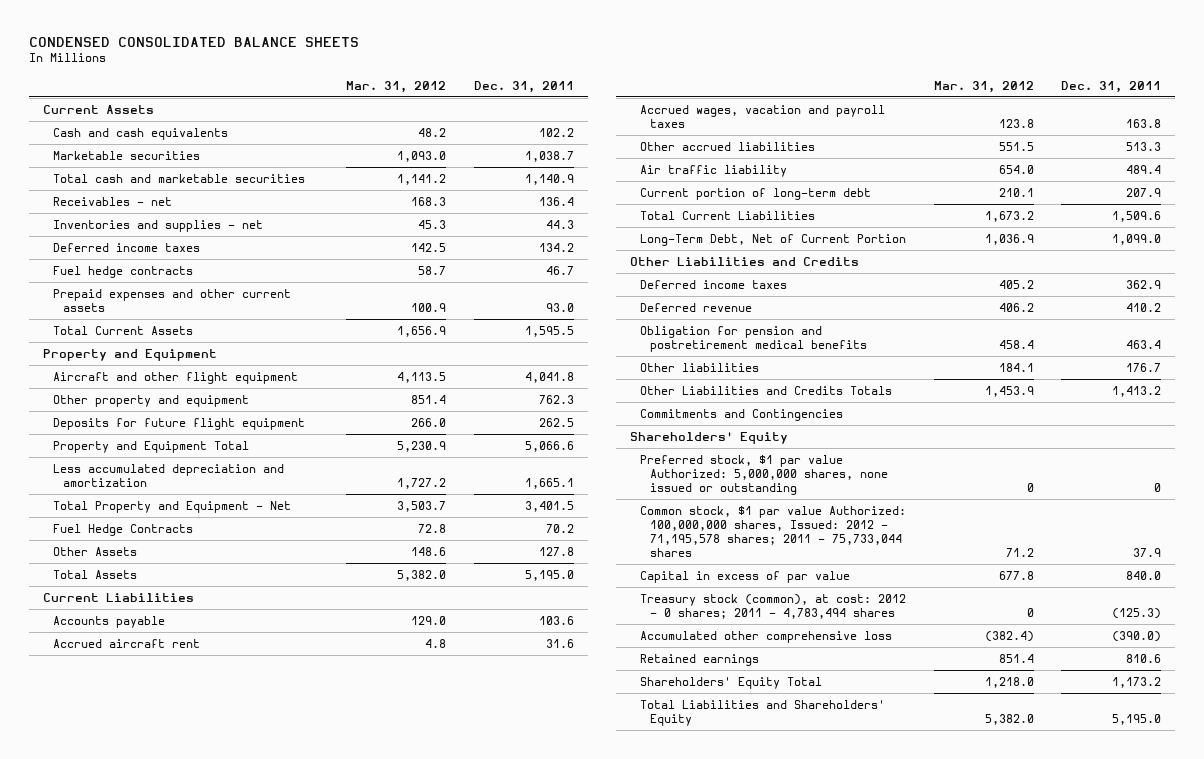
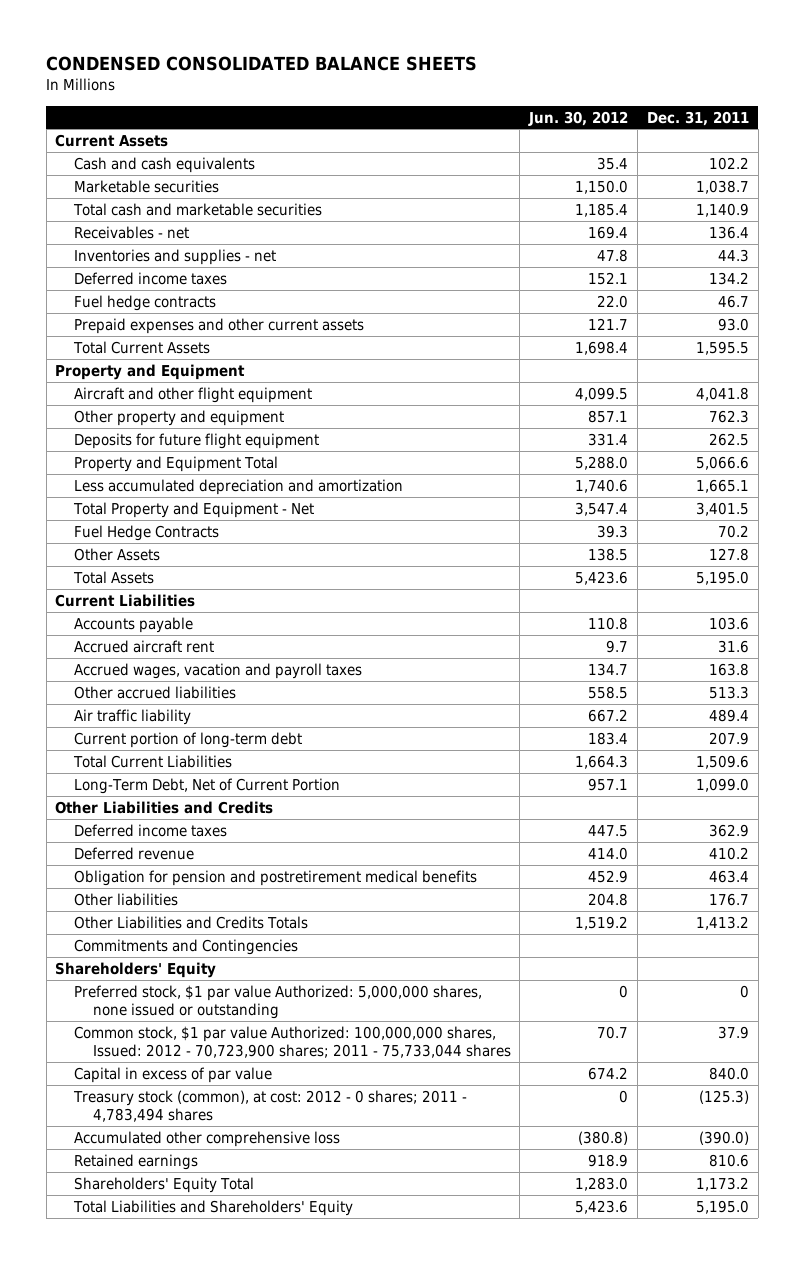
[346,80,447,93] Mar. 31, 2012 -> none
none -> [528,110,629,126] Jun. 30, 2012
[639,505,906,558] Common stock, $1 par value Authorized: 100,000,000 shares, Issued: 2012 - 71,195,578 shares; 2011 - 75,733,044 shares -> [73,1026,511,1058] Common stock, $1 par value Authorized: 100,000,000 shares, Issued: 2012 - 70,723,900 shares; 2011 - 75,733,044 shares

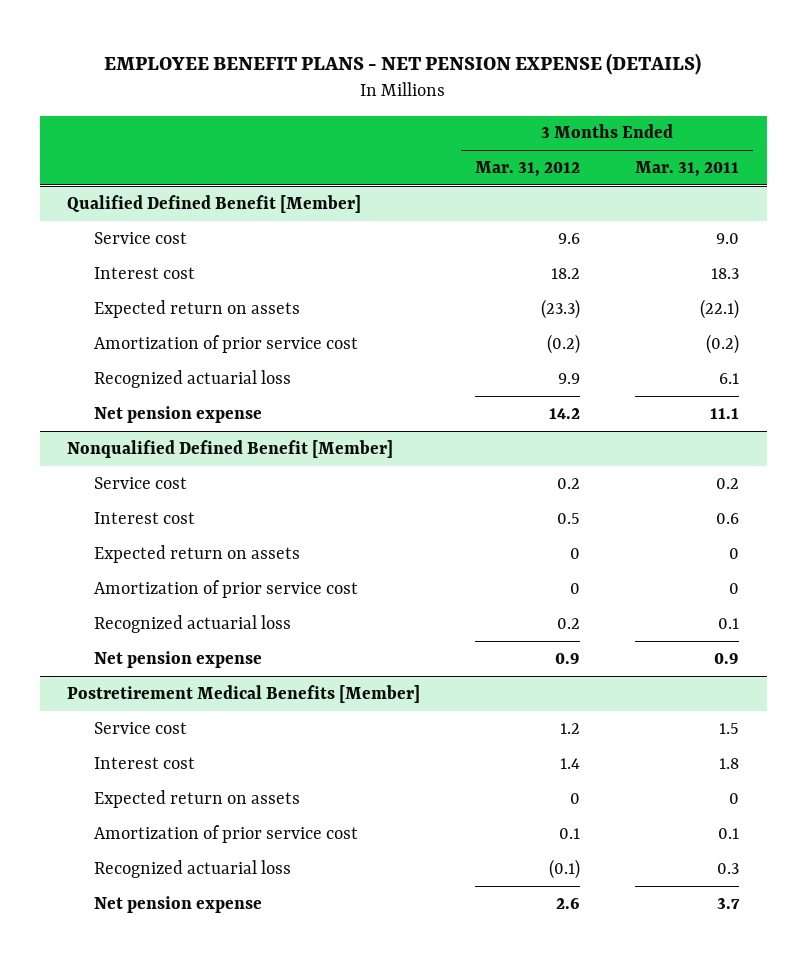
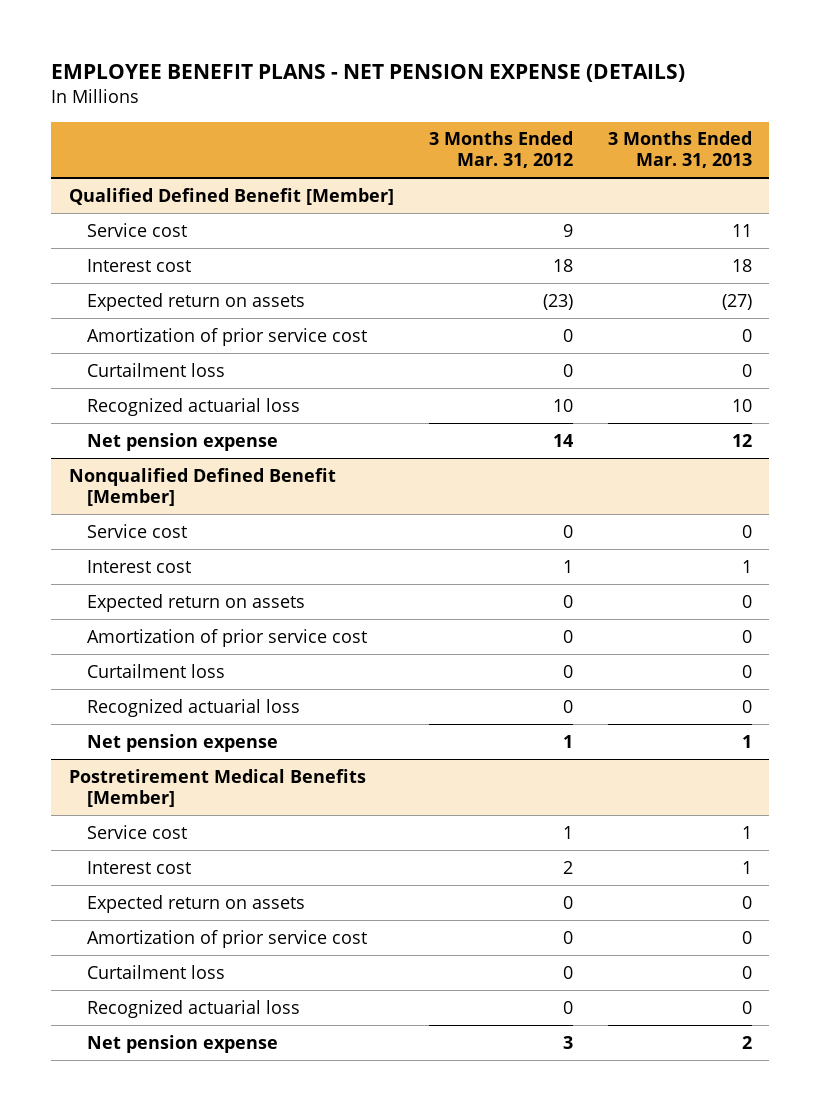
[635,161,740,178] Mar. 31, 2011 -> none
none -> [607,131,752,169] 3 Months Ended Mar. 31, 2013
[558,232,581,244] 9.6 -> [562,223,573,237] 9
[551,267,581,279] 18.2 -> [552,258,573,272] 18
[541,298,581,319] (23.3) -> [542,293,573,310] (23)
[547,333,581,354] (0.2) -> [562,328,573,342] 0
none -> [87,362,226,377] Curtailment loss
[558,372,581,384] 9.9 -> [552,398,573,412] 10
[549,407,581,419] 14.2 -> [552,433,573,447] 14
[557,477,581,489] 0.2 -> [562,524,573,538] 0
[557,512,581,524] 0.5 -> [562,559,573,573] 1
none -> [87,663,226,678] Curtailment loss
[557,617,581,629] 0.2 -> [562,699,573,713] 0
[555,652,581,664] 0.9 -> [562,734,573,748] 1
[560,722,581,734] 1.2 -> [562,825,573,839] 1
[560,757,581,769] 1.4 -> [562,860,573,874] 2
[559,827,581,839] 0.1 -> [562,930,573,944] 0
none -> [87,964,226,979] Curtailment loss
[549,858,581,879] (0.1) -> [562,1000,573,1014] 0
[556,897,581,909] 2.6 -> [562,1035,573,1049] 3

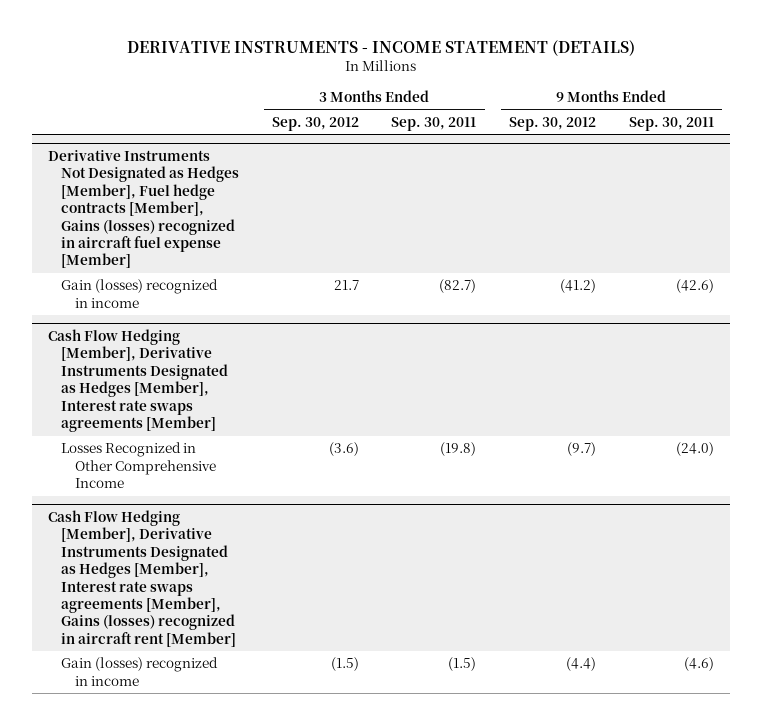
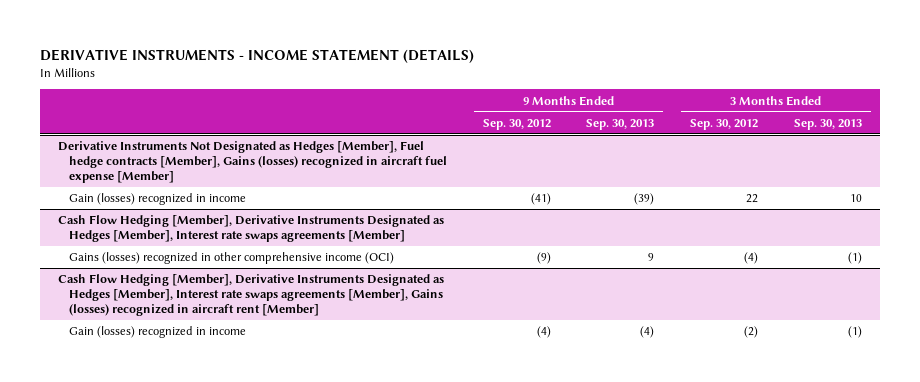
[391,116,477,131] Sep. 30, 2011 -> none
[628,116,714,131] Sep. 30, 2011 -> none
none -> [586,118,655,130] Sep. 30, 2013
none -> [793,118,862,130] Sep. 30, 2013
[333,280,359,291] 21.7 -> [746,194,759,204] 22
[559,279,596,294] (41.2) -> [530,193,551,206] (41)
[61,442,216,489] Losses Recognized in Other Comprehensive Income -> [69,252,395,265] Gains (losses) recognized in other comprehensive income (OCI)
[328,442,359,457] (3.6) -> [744,252,759,265] (4)
[566,442,596,457] (9.7) -> [536,252,551,265] (9)
[330,657,359,672] (1.5) -> [744,326,759,339] (2)
[565,657,596,672] (4.4) -> [536,326,551,339] (4)

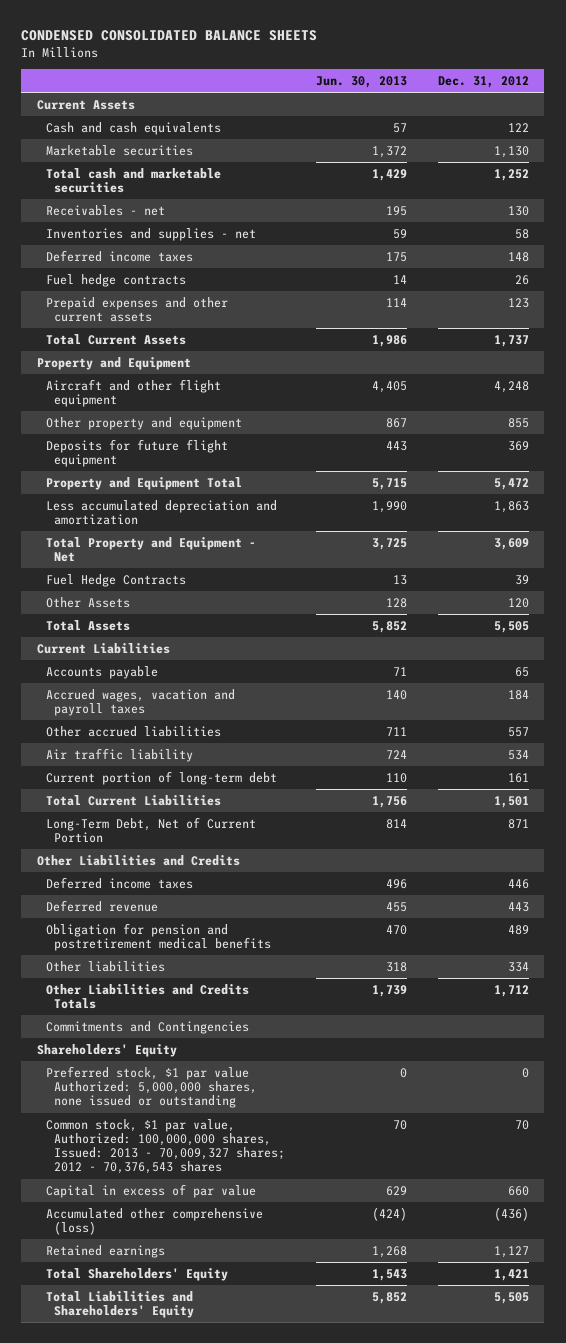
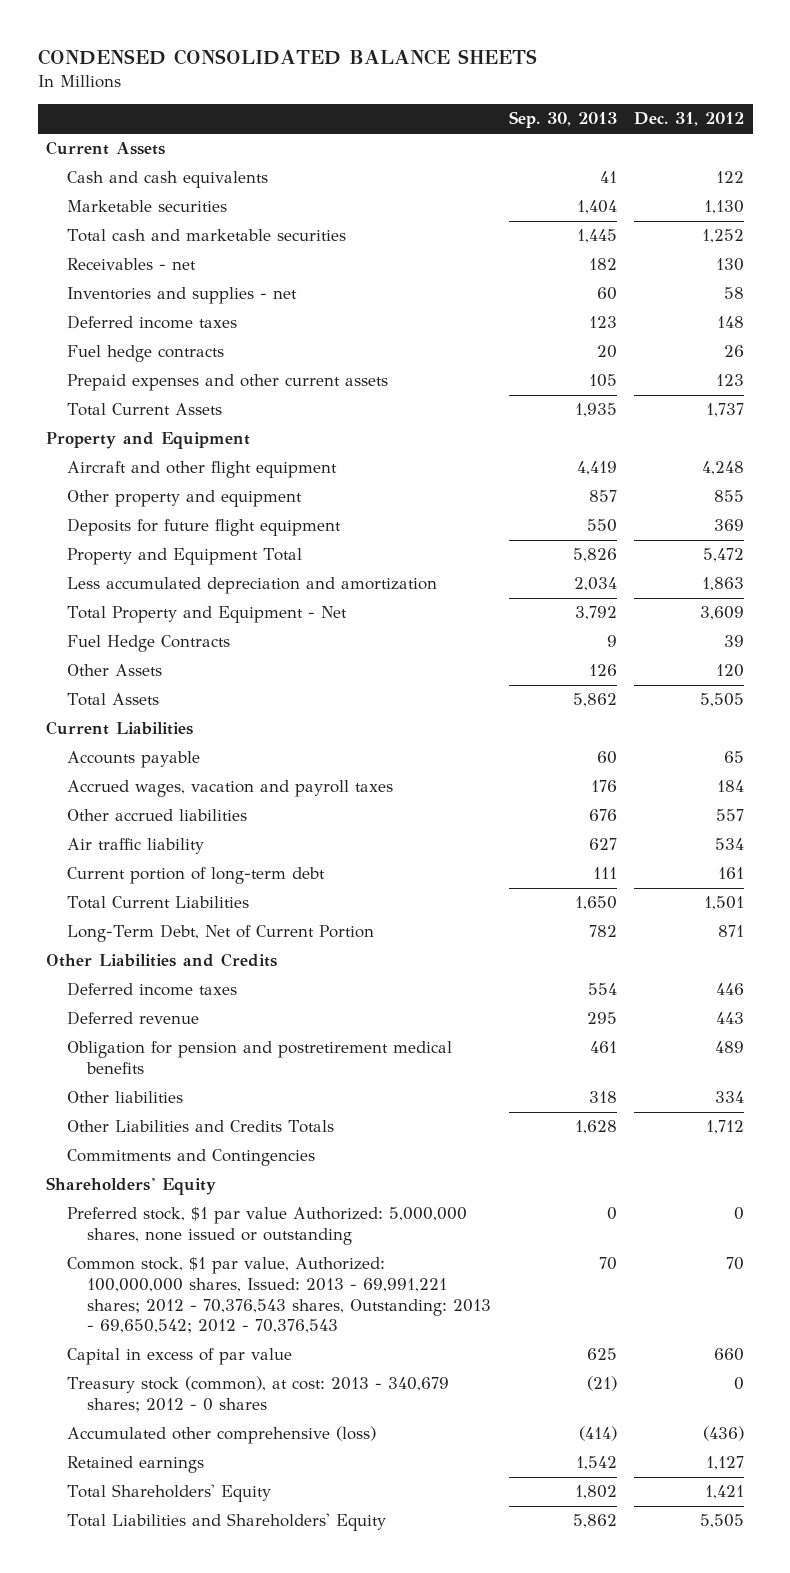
[316,76,408,89] Jun. 30, 2013 -> none
none -> [508,111,617,129] Sep. 30, 2013
[45,1118,286,1175] Common stock, $1 par value, Authorized: 100,000,000 shares, Issued: 2013 - 70,009,327 shares; 2012 - 70,376,543 shares -> [66,1257,492,1334] Common stock, $1 par value, Authorized: 100,000,000 shares, Issued: 2013 - 69,991,221 shares; 2012 - 70,376,543 shares, Outstanding: 2013 - 69,650,542; 2012 - 70,376,543
none -> [66,1376,449,1413] Treasury stock (common), at cost: 2013 - 340,679 shares; 2012 - 0 shares

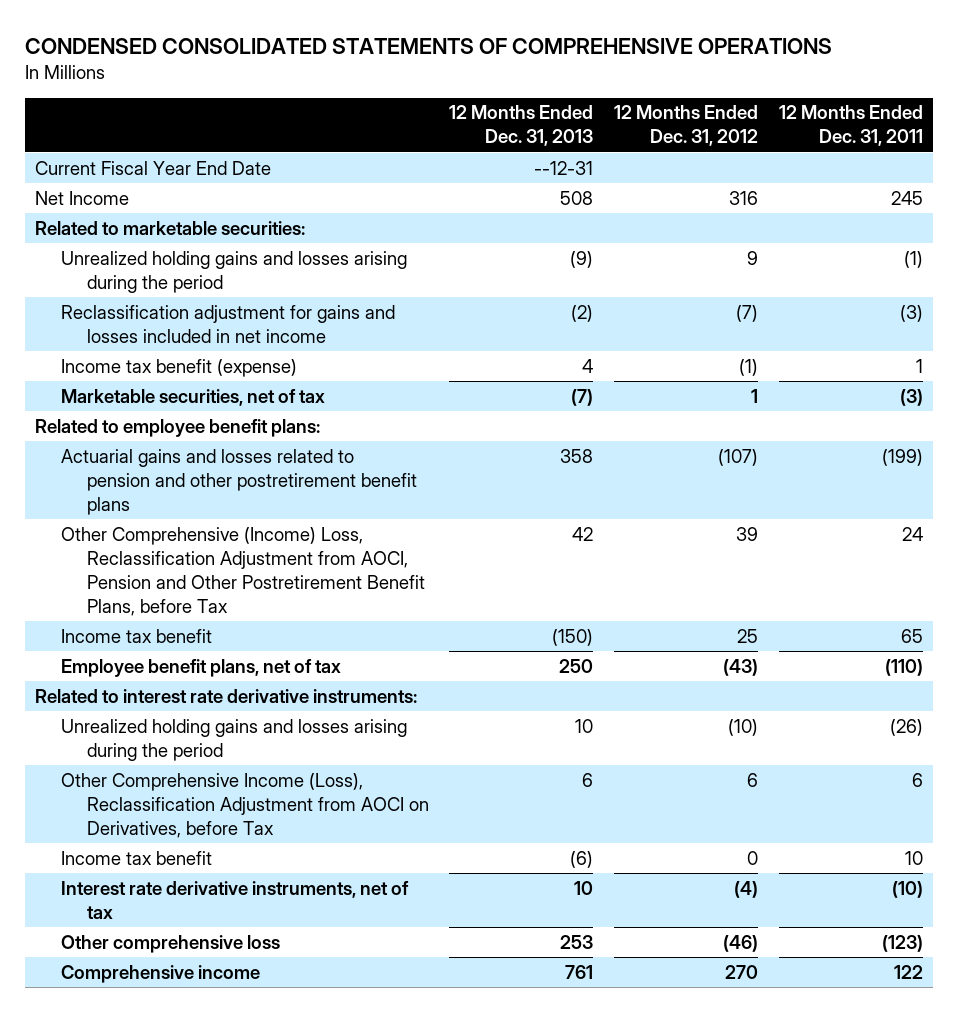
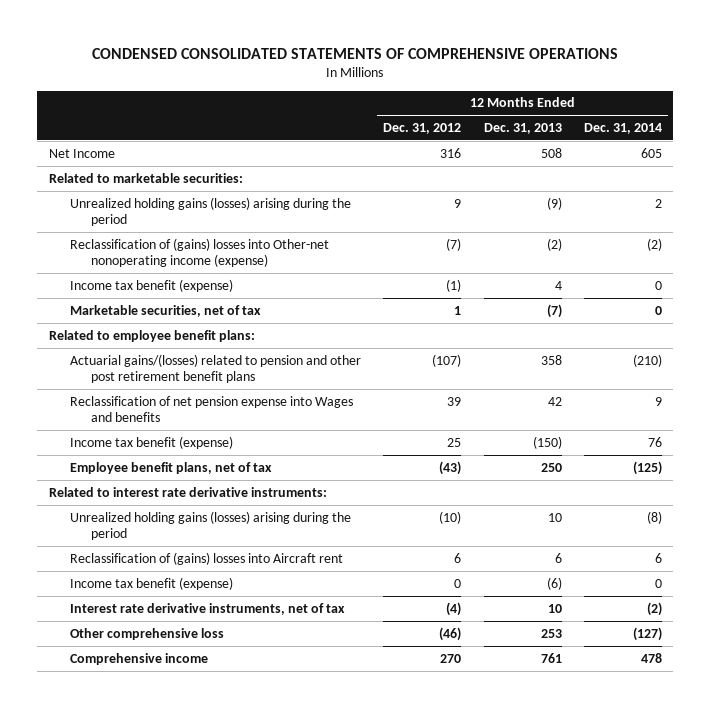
[778,105,923,147] 12 Months Ended Dec. 31, 2011 -> none
none -> [583,122,662,134] Dec. 31, 2014
[35,160,272,175] Current Fiscal Year End Date -> none
[60,250,407,293] Unrealized holding gains and losses arising during the period -> [69,196,351,226] Unrealized holding gains (losses) arising during the period
[60,304,395,343] Reclassification adjustment for gains and losses included in net income -> [69,237,329,267] Reclassification of (gains) losses into Other-net nonoperating income (expense)
[60,448,417,515] Actuarial gains and losses related to pension and other postretirement benefit plans -> [69,353,361,383] Actuarial gains/(losses) related to pension and other post retirement benefit plans
[60,526,425,616] Other Comprehensive (Income) Loss, Reclassification Adjustment from AOCI, Pension and Other Postretirement Benefit Plans, before Tax -> [69,395,353,422] Reclassification of net pension expense into Wages and benefits
[60,628,212,643] Income tax benefit -> [69,435,233,449] Income tax benefit (expense)
[60,718,407,761] Unrealized holding gains and losses arising during the period -> [69,510,351,540] Unrealized holding gains (losses) arising during the period
[60,772,429,838] Other Comprehensive Income (Loss), Reclassification Adjustment from AOCI on Derivatives, before Tax -> [69,551,343,565] Reclassification of (gains) losses into Aircraft rent
[60,850,212,865] Income tax benefit -> [69,576,233,590] Income tax benefit (expense)

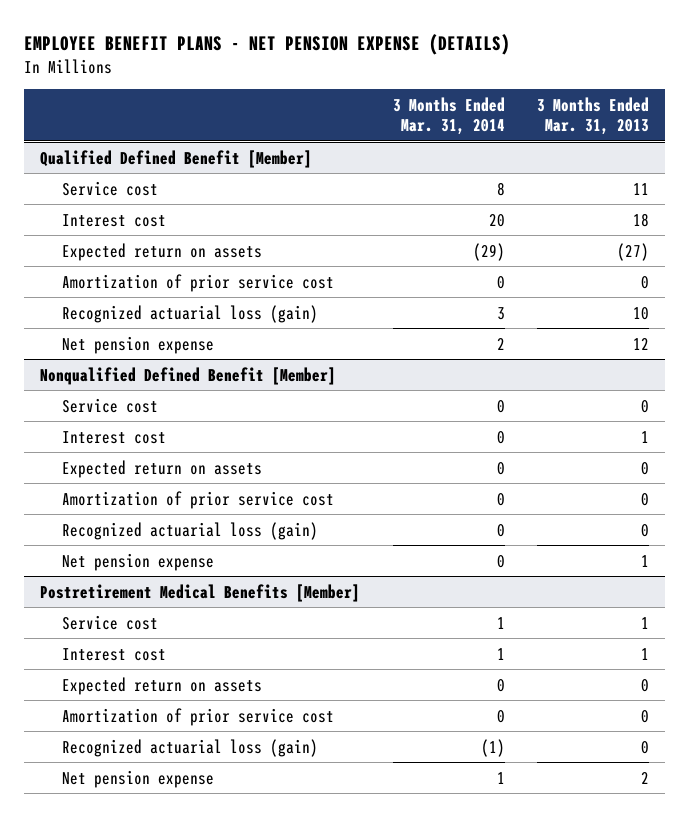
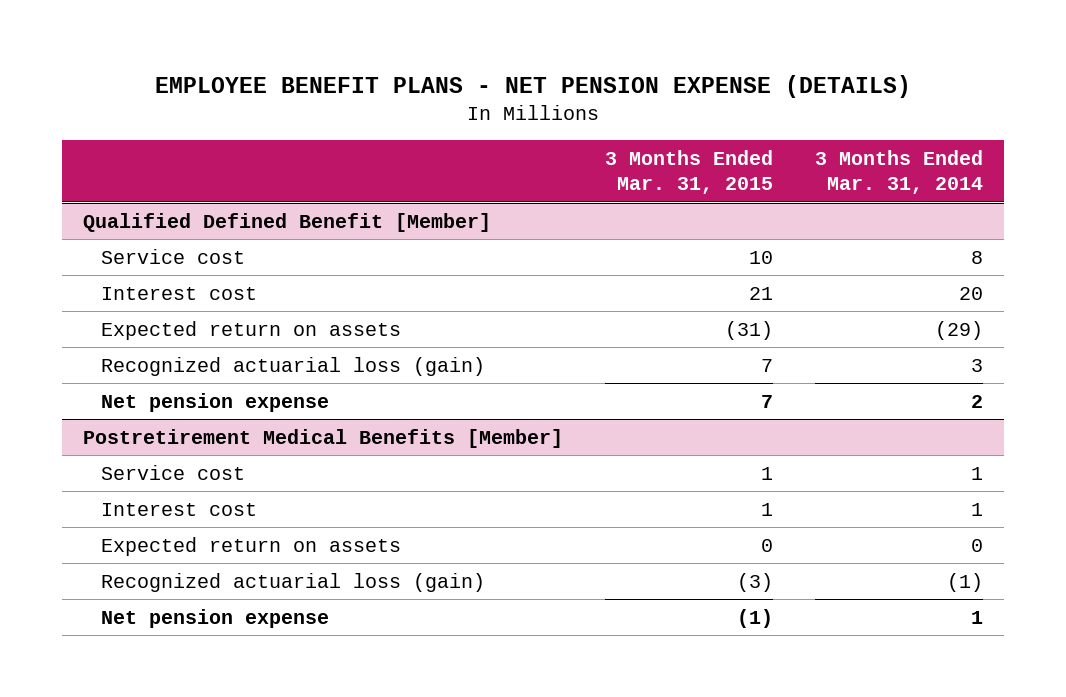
[537,97,650,135] 3 Months Ended Mar. 31, 2013 -> none
none -> [605,149,774,195] 3 Months Ended Mar. 31, 2015
[61,273,334,292] Amortization of prior service cost -> none
[40,366,337,385] Nonqualified Defined Benefit [Member] -> none
[61,397,158,413] Service cost -> none
[61,430,166,444] Interest cost -> none
[61,459,262,478] Expected return on assets -> none
[61,490,334,509] Amortization of prior service cost -> none
[61,521,318,540] Recognized actuarial loss (gain) -> none
[61,552,214,571] Net pension expense -> none
[61,707,334,726] Amortization of prior service cost -> none

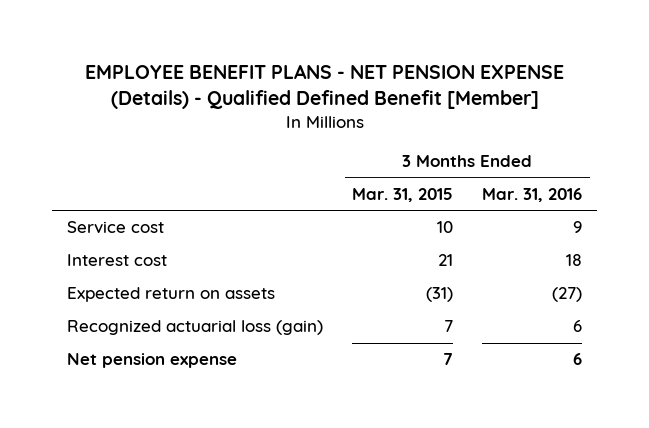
[155,74,912,98] EMPLOYEE BENEFIT PLANS - NET PENSION EXPENSE (DETAILS) -> [84,63,564,109] EMPLOYEE BENEFIT PLANS - NET PENSION EXPENSE (Details) - Qualified Defined Benefit [Member]
[815,149,984,195] 3 Months Ended Mar. 31, 2014 -> none
none -> [482,187,583,202] Mar. 31, 2016
[83,212,492,232] Qualified Defined Benefit [Member] -> none
[83,428,564,448] Postretirement Medical Benefits [Member] -> none
[100,464,245,480] Service cost -> none
[100,502,257,516] Interest cost -> none
[100,536,401,556] Expected return on assets -> none
[100,572,485,592] Recognized actuarial loss (gain) -> none
[100,608,329,628] Net pension expense -> none

